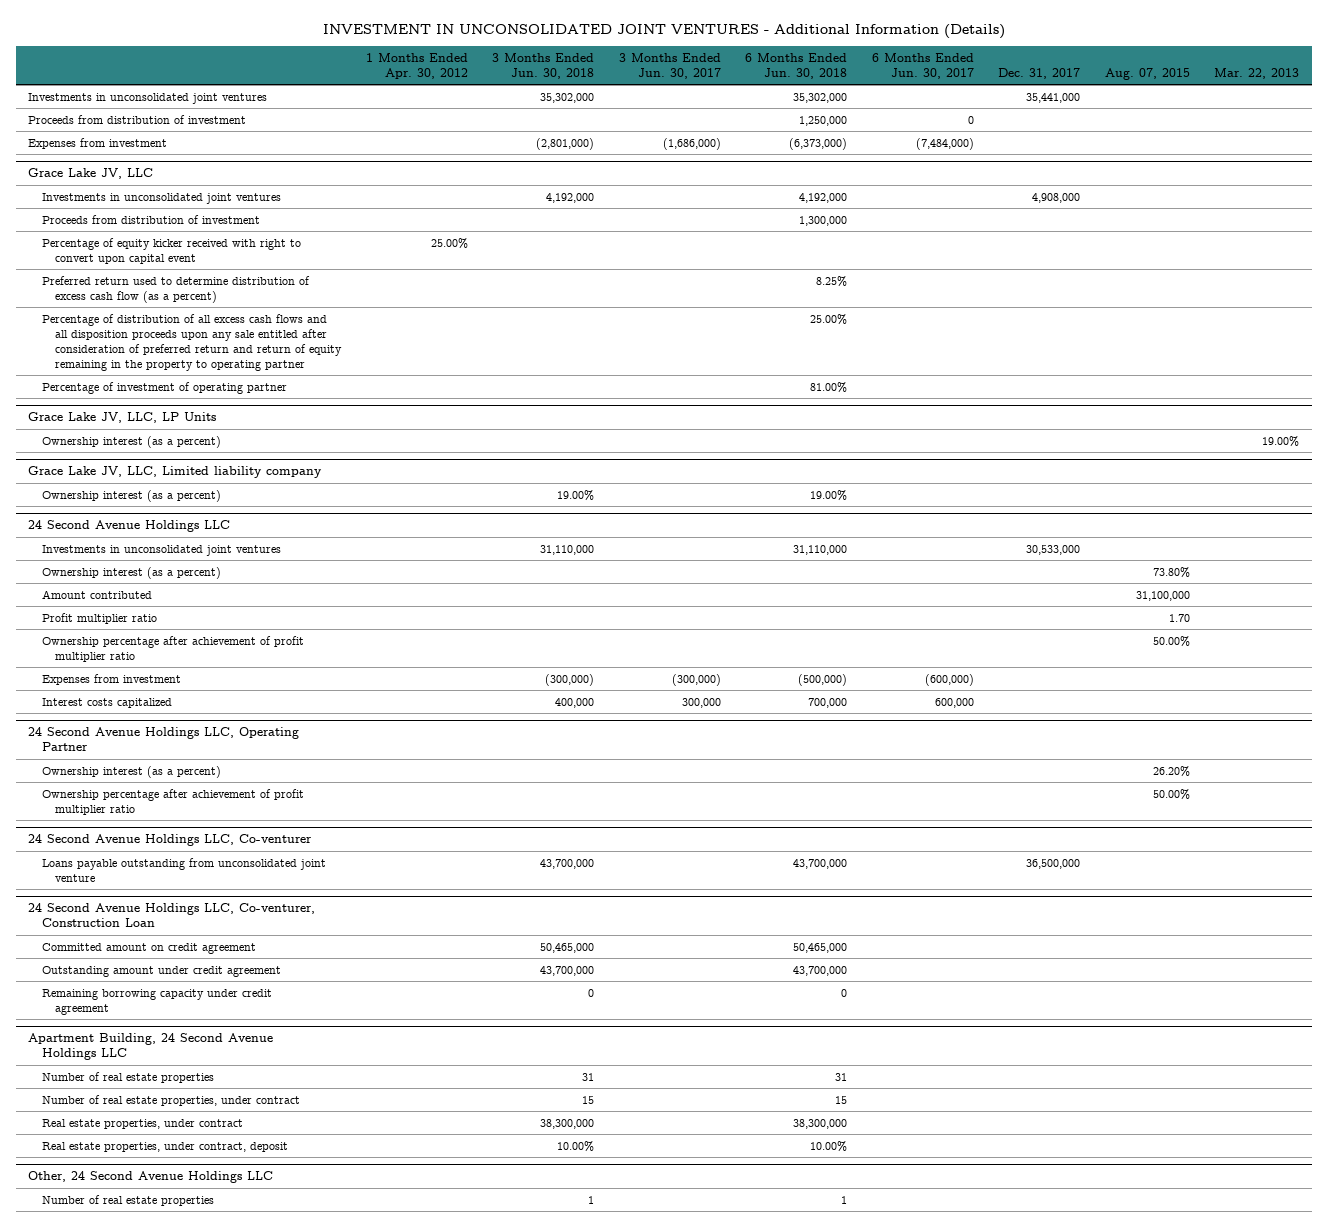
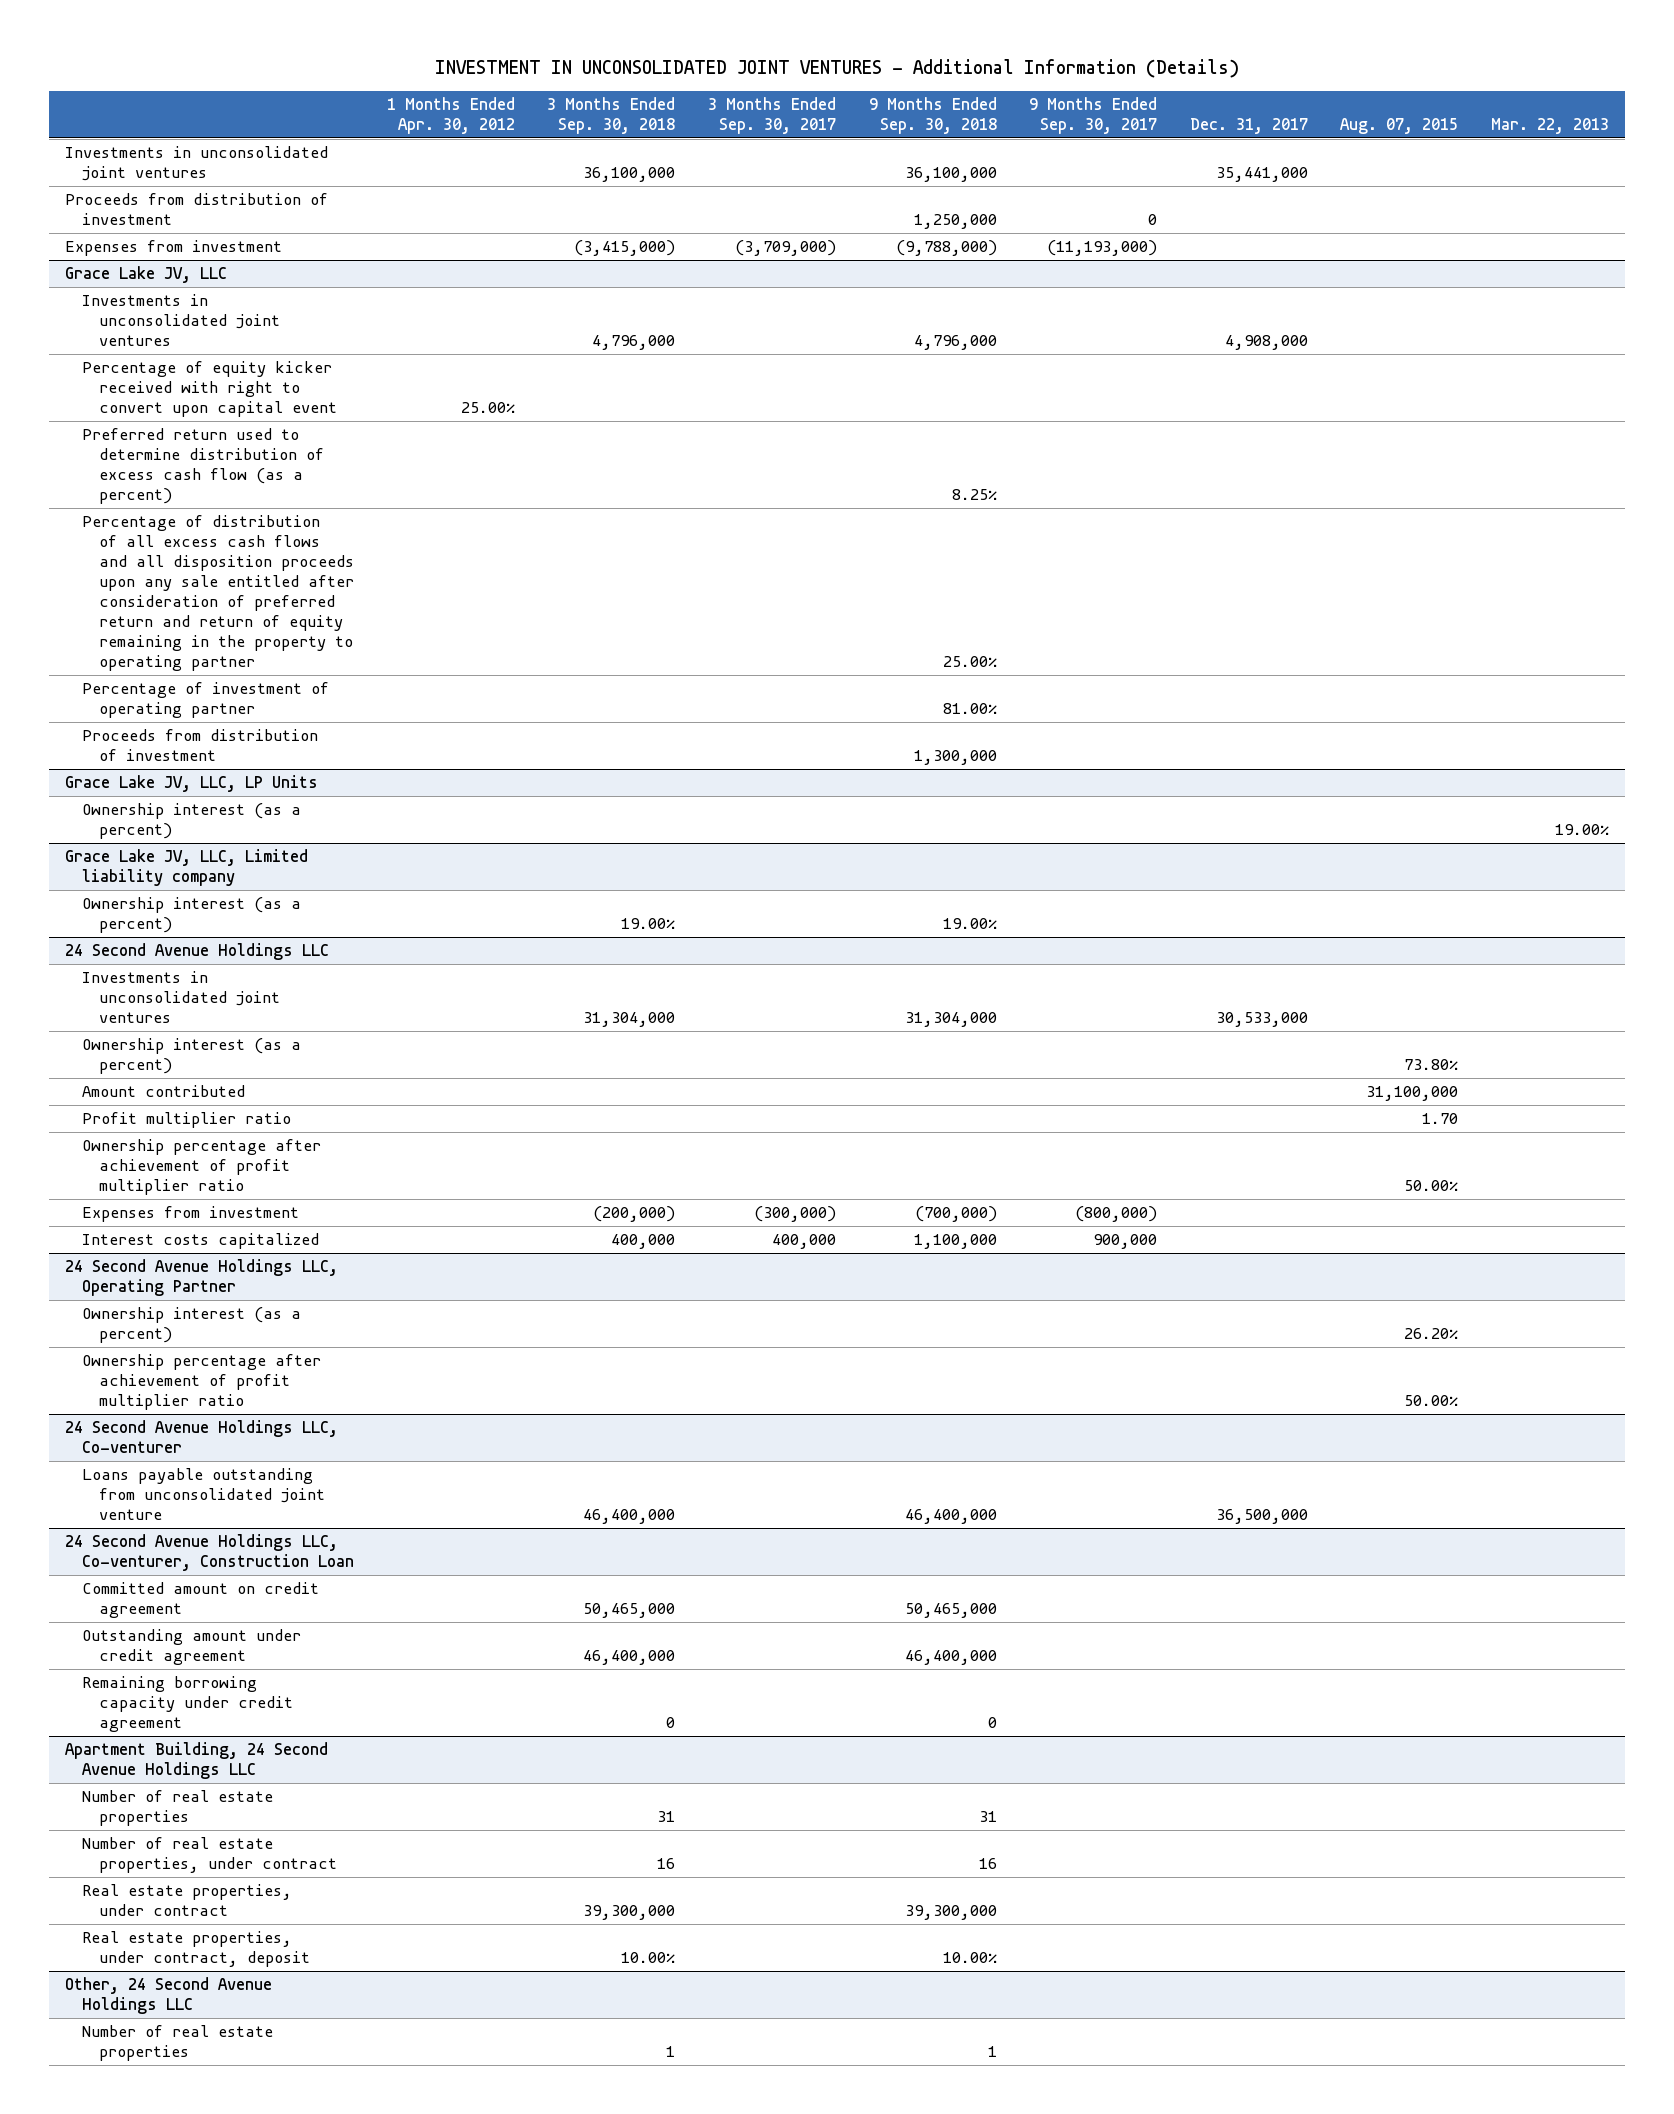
[492,52,595,79] 3 Months Ended Jun. 30, 2018 -> none
[618,52,721,79] 3 Months Ended Jun. 30, 2017 -> none
[745,52,848,79] 6 Months Ended Jun. 30, 2018 -> none
[871,52,974,79] 6 Months Ended Jun. 30, 2017 -> none
none -> [547,96,676,134] 3 Months Ended Sep. 30, 2018
none -> [707,96,836,134] 3 Months Ended Sep. 30, 2017
none -> [868,96,997,134] 9 Months Ended Sep. 30, 2018
none -> [1029,96,1158,134] 9 Months Ended Sep. 30, 2017
[41,214,260,224] Proceeds from distribution of investment -> [82,729,319,762] Proceeds from distribution of investment

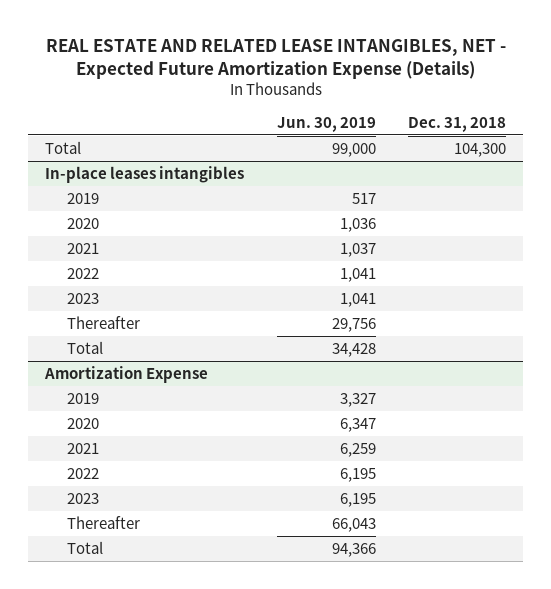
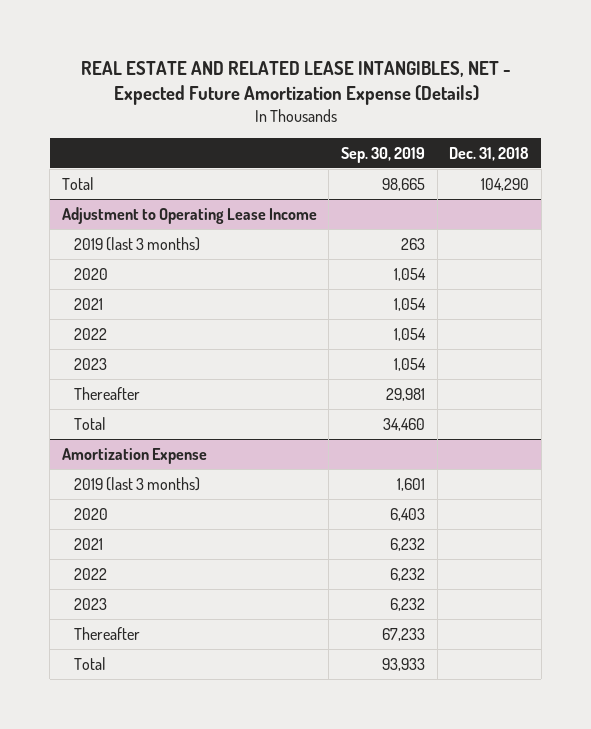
[276,116,376,132] Jun. 30, 2019 -> none
none -> [341,147,426,164] Sep. 30, 2019
[454,142,507,157] 104,300 -> [481,177,530,191] 104,290
[44,165,244,183] In-place leases intangibles -> [61,206,317,224] Adjustment to Operating Lease Income
[66,192,99,204] 2019 -> [73,236,200,251] 2019 (last 3 months)
[66,392,99,404] 2019 -> [73,476,200,491] 2019 (last 3 months)

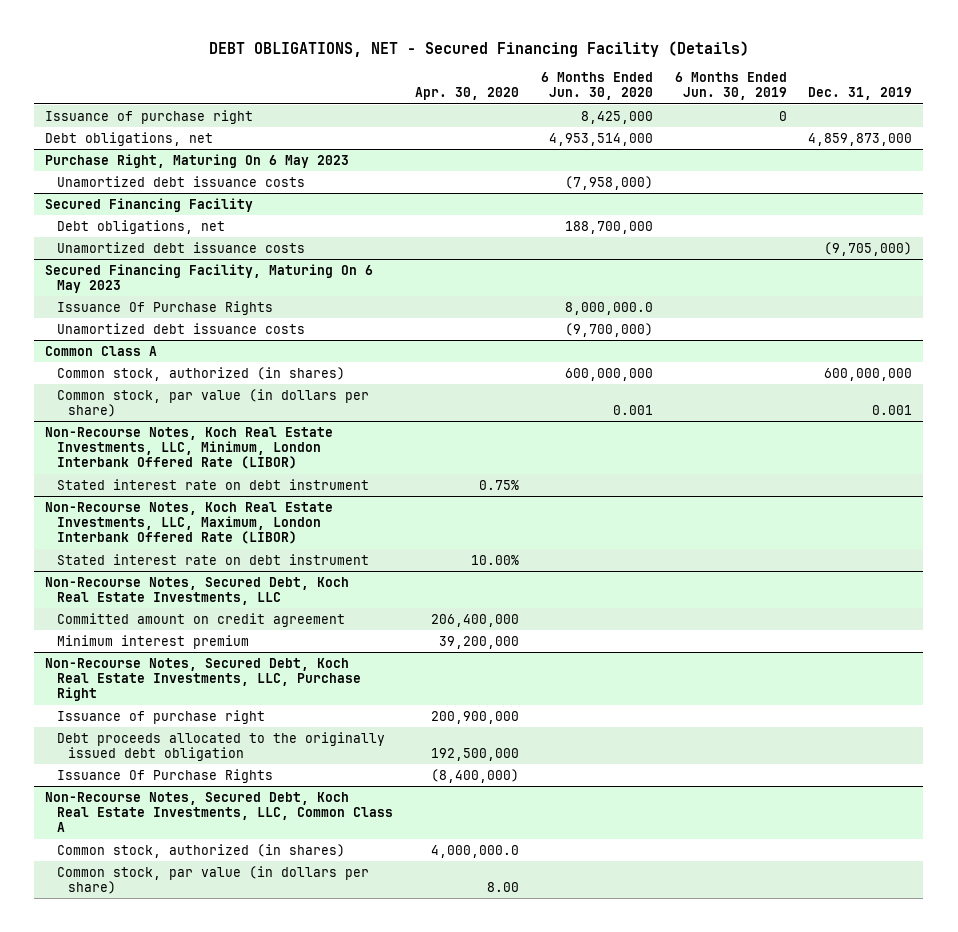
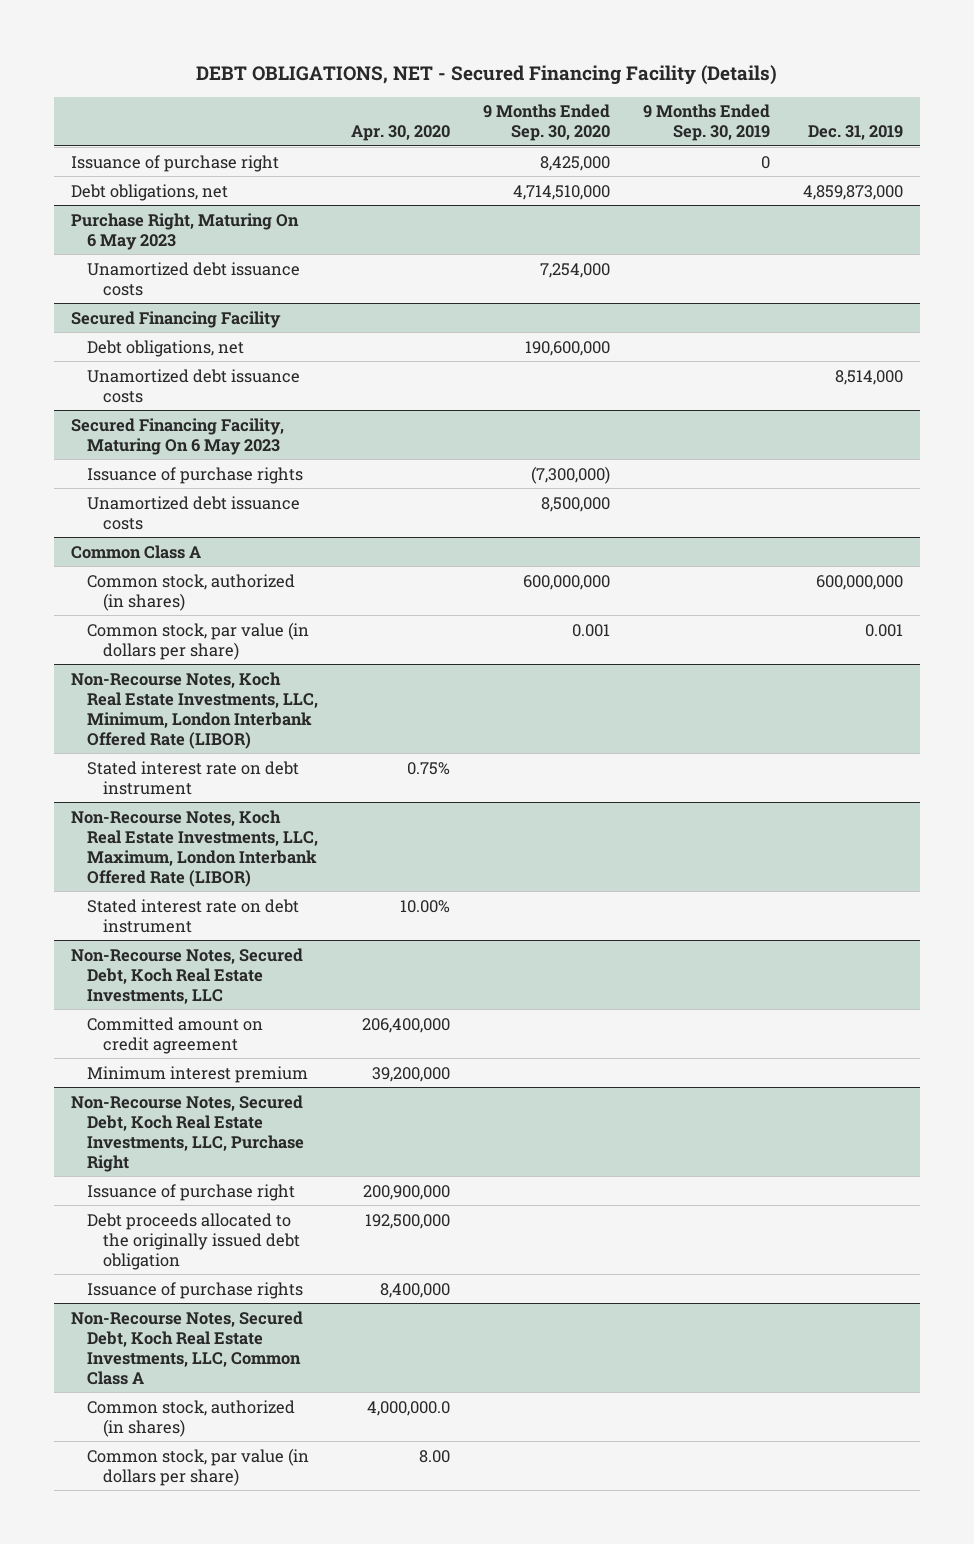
[540,71,653,101] 6 Months Ended Jun. 30, 2020 -> none
[674,71,787,101] 6 Months Ended Jun. 30, 2019 -> none
none -> [483,104,611,142] 9 Months Ended Sep. 30, 2020
none -> [643,104,771,142] 9 Months Ended Sep. 30, 2019
[824,241,913,256] (9,705,000) -> [835,369,904,385] 8,514,000
[56,300,273,315] Issuance Of Purchase Rights -> [87,466,304,484] Issuance of purchase rights
[56,768,273,783] Issuance Of Purchase Rights -> [87,1281,304,1299] Issuance of purchase rights
[430,768,519,783] (8,400,000) -> [380,1282,451,1298] 8,400,000

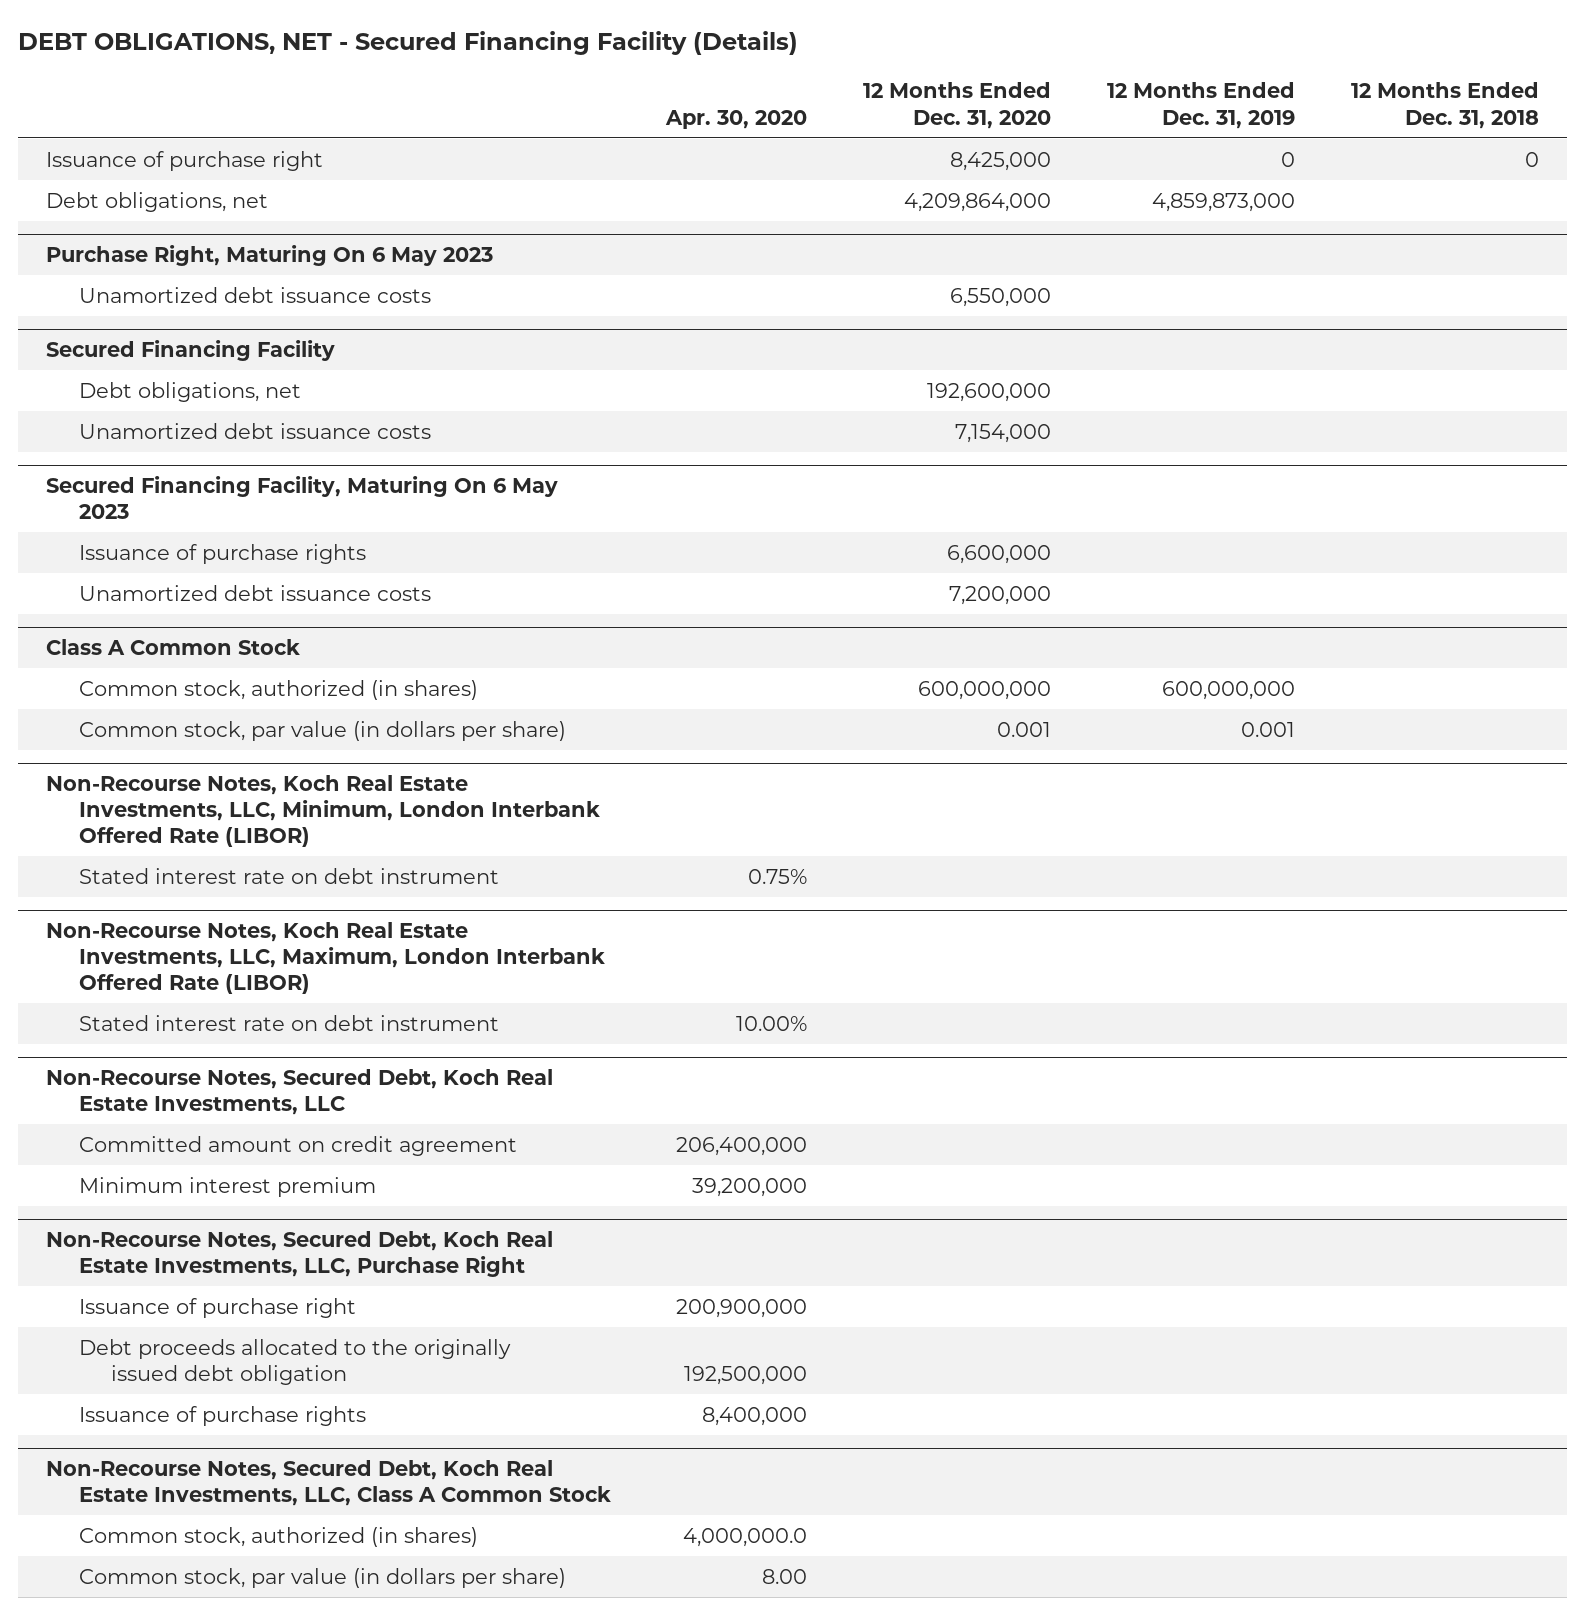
[483,104,611,142] 9 Months Ended Sep. 30, 2020 -> none
[643,104,771,142] 9 Months Ended Sep. 30, 2019 -> none
[808,125,904,141] Dec. 31, 2019 -> none
none -> [863,82,1052,129] 12 Months Ended Dec. 31, 2020
none -> [1107,82,1296,129] 12 Months Ended Dec. 31, 2019
none -> [1350,82,1539,129] 12 Months Ended Dec. 31, 2018
[70,544,201,559] Common Class A -> [45,638,300,655] Class A Common Stock
[70,1310,303,1385] Non-Recourse Notes, Secured Debt, Koch Real Estate Investments, LLC, Common Class A -> [45,1459,611,1506] Non-Recourse Notes, Secured Debt, Koch Real Estate Investments, LLC, Class A Common Stock

